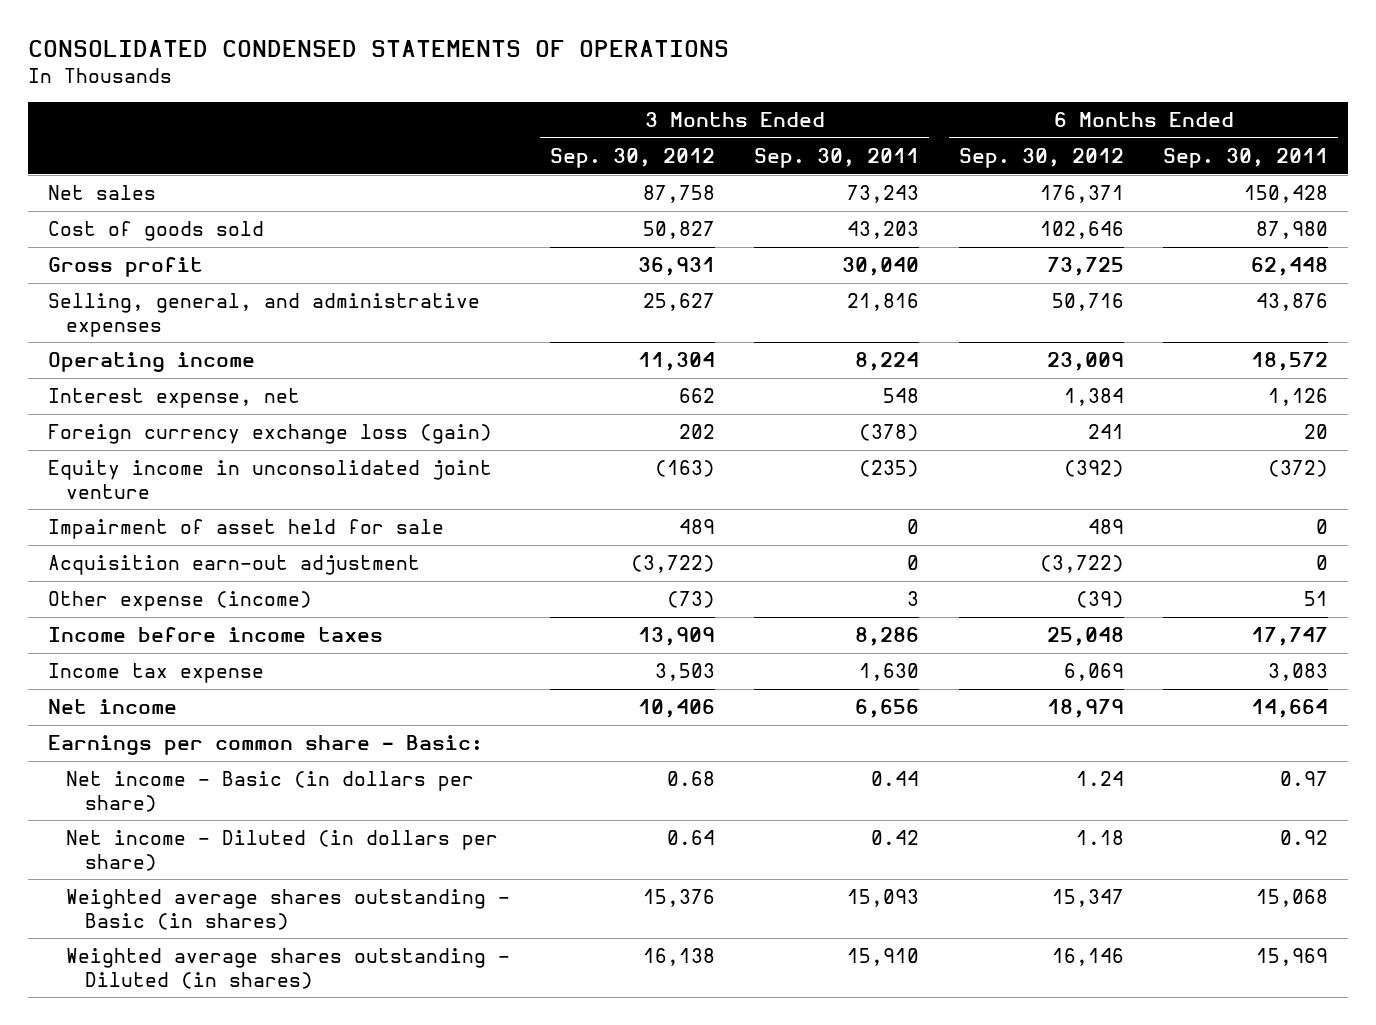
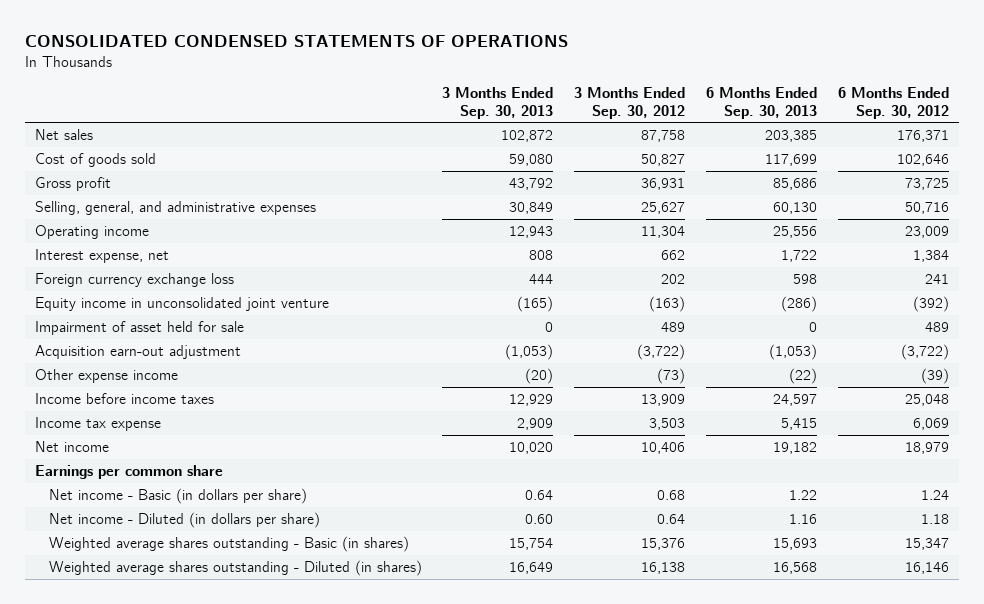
[754,147,920,168] Sep. 30, 2011 -> none
[1163,147,1329,168] Sep. 30, 2011 -> none
none -> [442,87,554,119] 3 Months Ended Sep. 30, 2013
none -> [705,87,817,119] 6 Months Ended Sep. 30, 2013
[47,424,492,445] Foreign currency exchange loss (gain) -> [35,272,235,287] Foreign currency exchange loss
[47,591,312,612] Other expense (income) -> [35,368,179,383] Other expense income
[47,735,483,756] Earnings per common share - Basic: -> [35,464,224,479] Earnings per common share

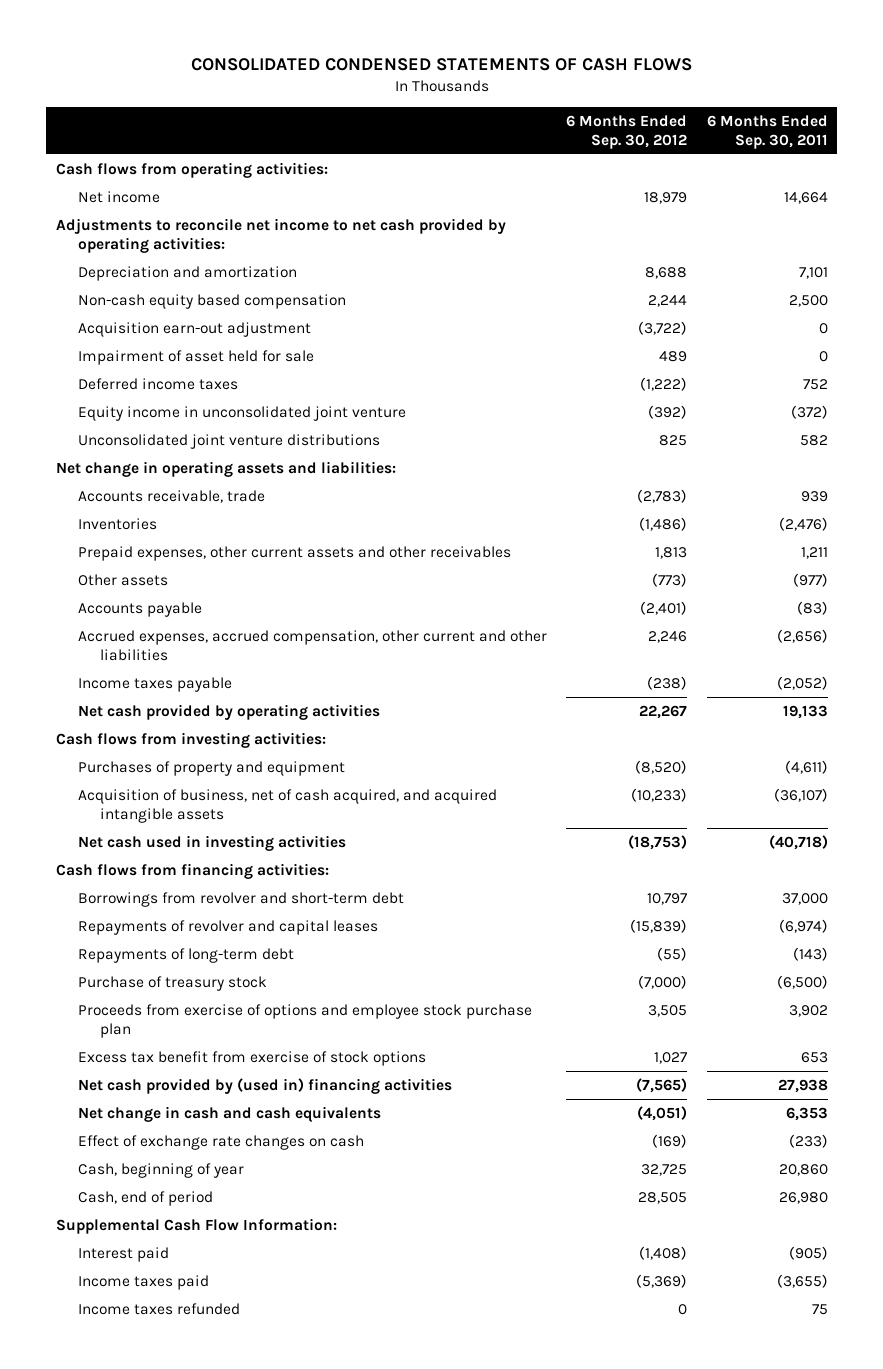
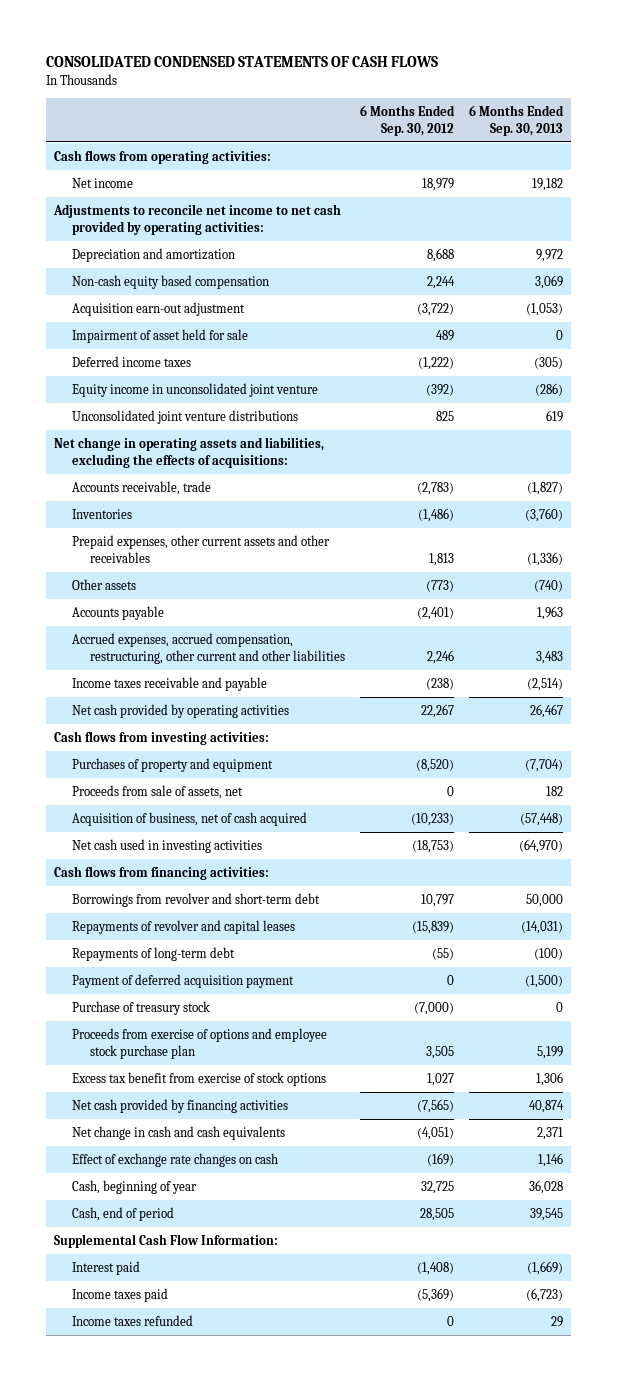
[706,114,828,150] 6 Months Ended Sep. 30, 2011 -> none
none -> [469,104,565,136] 6 Months Ended Sep. 30, 2013
[55,460,396,477] Net change in operating assets and liabilities: -> [53,436,324,469] Net change in operating assets and liabilities, excluding the effects of acquisitions:
[77,629,547,662] Accrued expenses, accrued compensation, other current and other liabilities -> [71,632,346,665] Accrued expenses, accrued compensation, restructuring, other current and other liabilities
[77,676,232,692] Income taxes payable -> [71,676,267,691] Income taxes receivable and payable
none -> [71,784,243,799] Proceeds from sale of assets, net
[77,788,497,824] Acquisition of business, net of cash acquired, and acquired intangible assets -> [71,811,307,826] Acquisition of business, net of cash acquired
none -> [71,973,294,988] Payment of deferred acquisition payment
[77,1077,452,1094] Net cash provided by (used in) financing activities -> [71,1098,288,1113] Net cash provided by financing activities

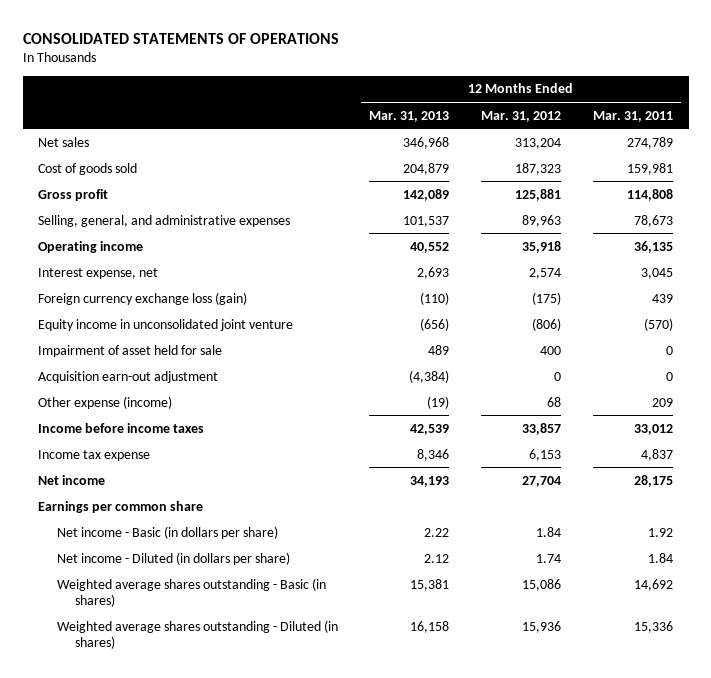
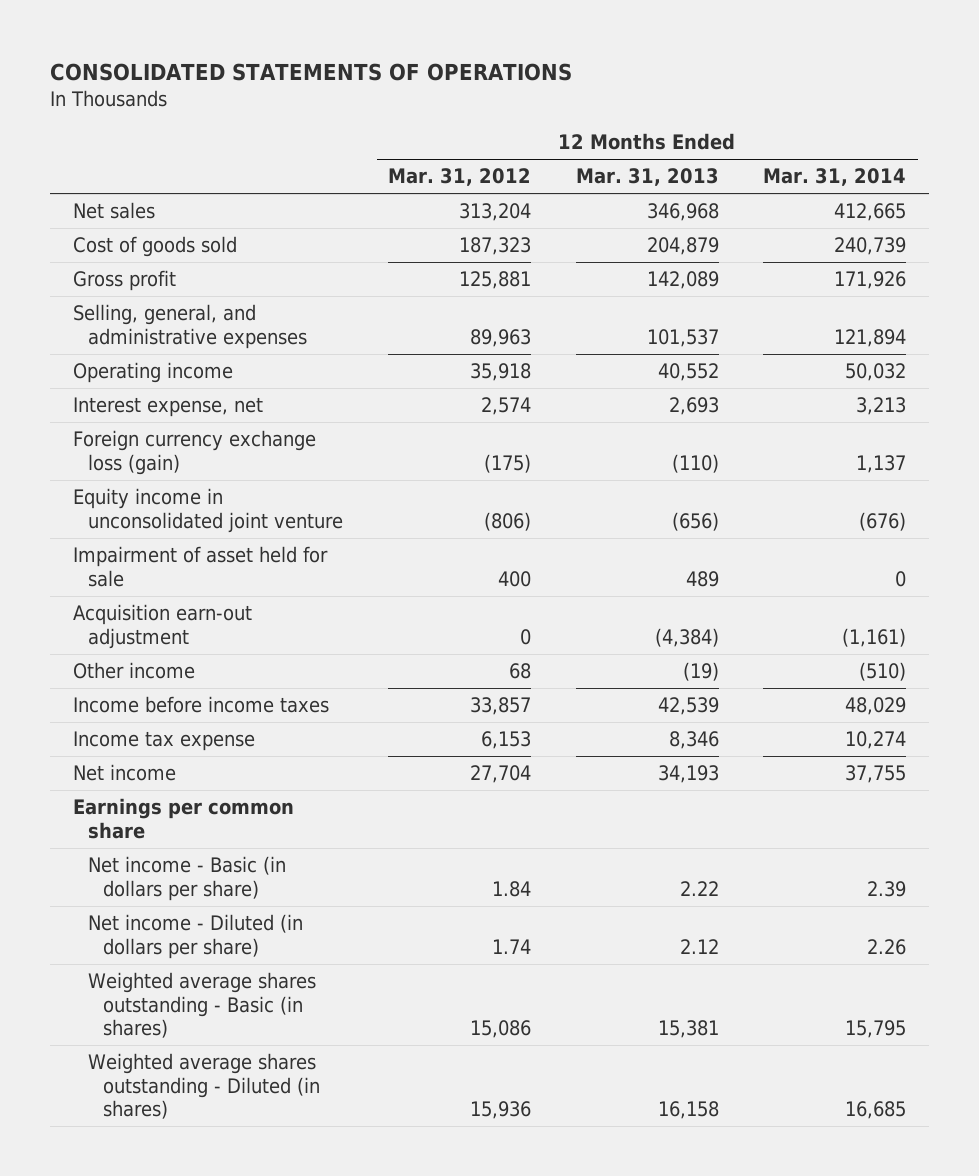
[592,110,673,122] Mar. 31, 2011 -> none
none -> [763,168,907,187] Mar. 31, 2014
[38,395,173,409] Other expense (income) -> [72,661,195,679] Other income

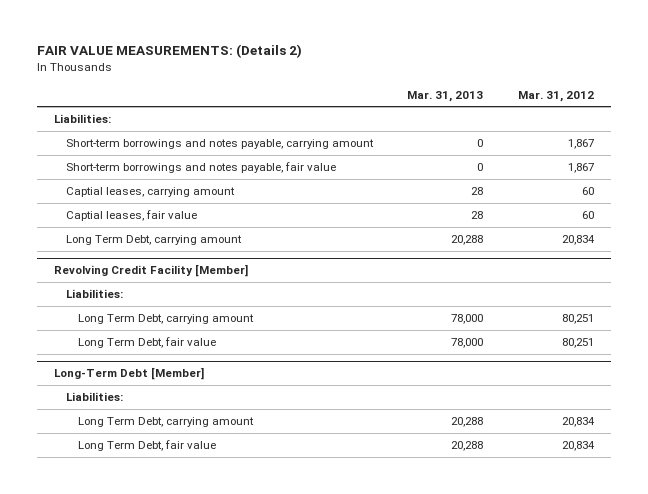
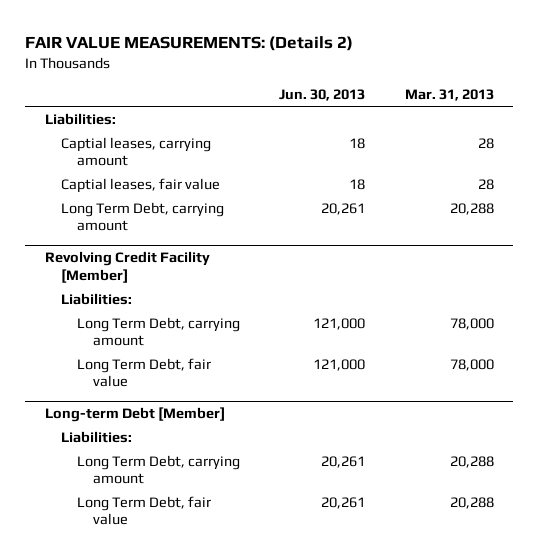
[517,90,594,102] Mar. 31, 2012 -> none
none -> [279,89,366,102] Jun. 30, 2013
[65,139,374,150] Short-term borrowings and notes payable, carrying amount -> none
[65,162,336,174] Short-term borrowings and notes payable, fair value -> none
[53,367,204,381] Long-Term Debt [Member] -> [44,407,225,423] Long-term Debt [Member]

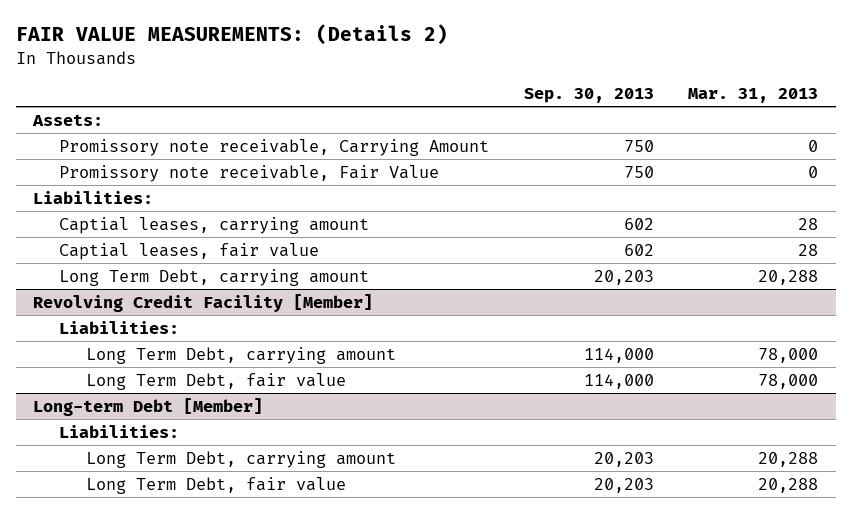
[279,89,366,102] Jun. 30, 2013 -> none
none -> [523,88,654,104] Sep. 30, 2013
none -> [31,113,103,126] Assets:
none -> [59,138,490,156] Promissory note receivable, Carrying Amount
none -> [59,164,440,182] Promissory note receivable, Fair Value

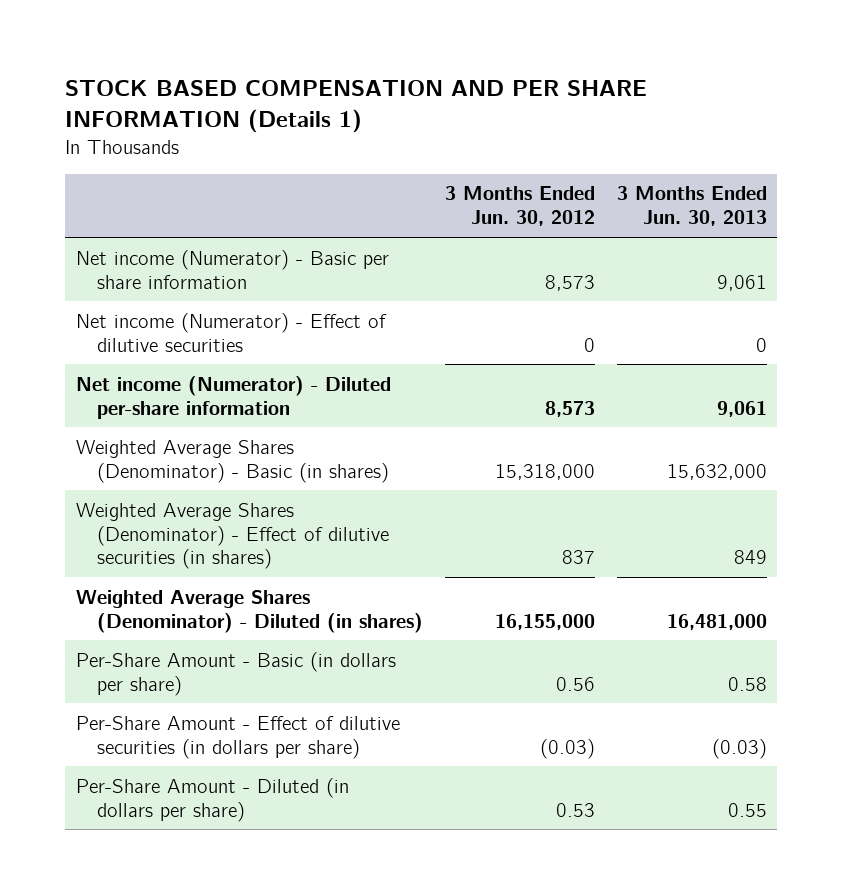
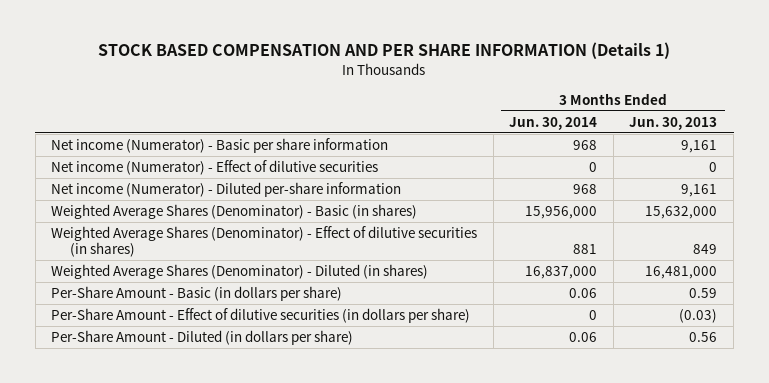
[444,186,595,227] 3 Months Ended Jun. 30, 2012 -> none
none -> [509,116,598,130] Jun. 30, 2014
[716,274,767,291] 9,061 -> [681,139,718,153] 9,161
[716,400,767,417] 9,061 -> [681,183,718,197] 9,161
[727,676,767,691] 0.58 -> [689,287,718,298] 0.59
[727,802,767,817] 0.55 -> [689,331,718,342] 0.56

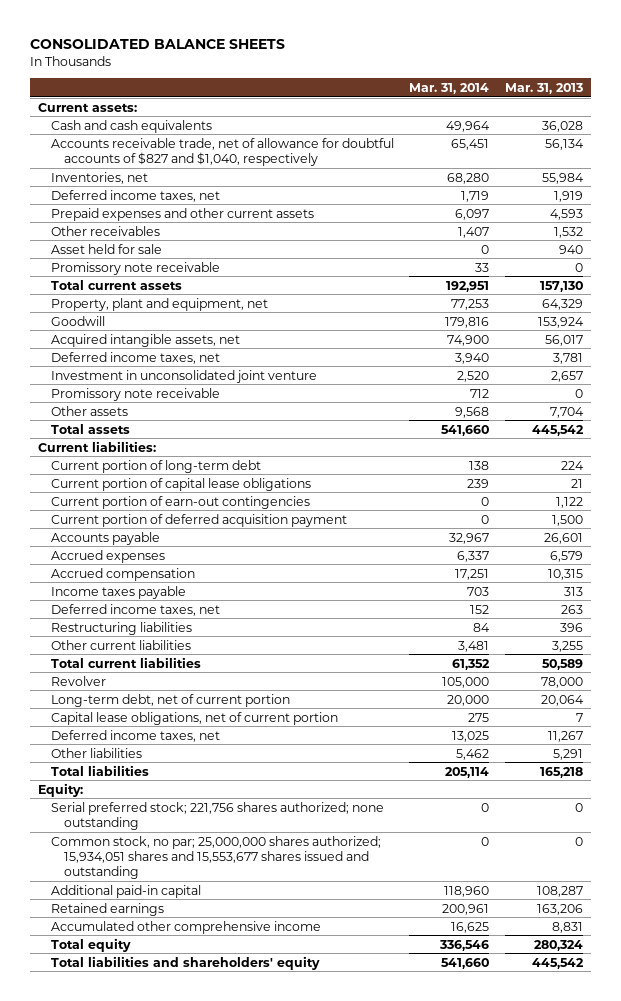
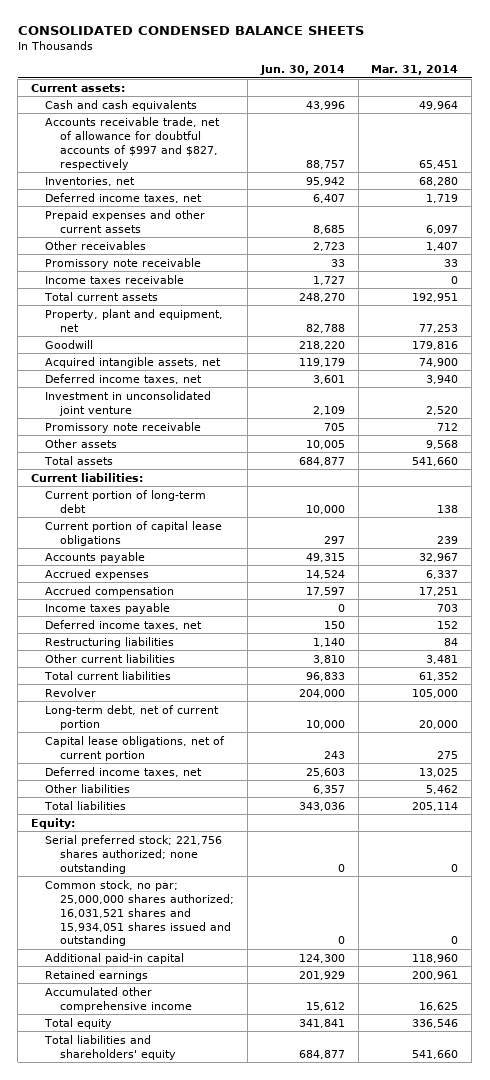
[29,39,285,50] CONSOLIDATED BALANCE SHEETS -> [17,25,364,35] CONSOLIDATED CONDENSED BALANCE SHEETS
[505,82,584,94] Mar. 31, 2013 -> none
none -> [259,65,345,76] Jun. 30, 2014
[50,137,394,166] Accounts receivable trade, net of allowance for doubtful accounts of $827 and $1,040, respectively -> [45,116,221,170] Accounts receivable trade, net of allowance for doubtful accounts of $997 and $827, respectively
[50,243,162,254] Asset held for sale -> none
none -> [45,274,185,284] Income taxes receivable
[50,495,310,509] Current portion of earn-out contingencies -> none
[50,513,347,527] Current portion of deferred acquisition payment -> none
[50,835,381,880] Common stock, no par; 25,000,000 shares authorized; 15,934,051 shares and 15,553,677 shares issued and outstanding -> [45,879,234,947] Common stock, no par; 25,000,000 shares authorized; 16,031,521 shares and 15,934,051 shares issued and outstanding

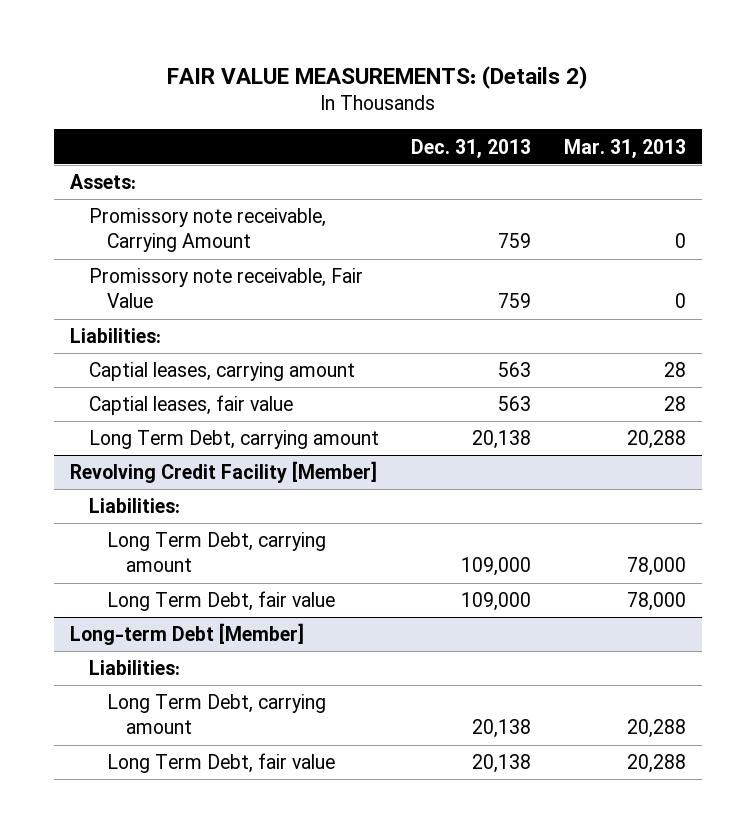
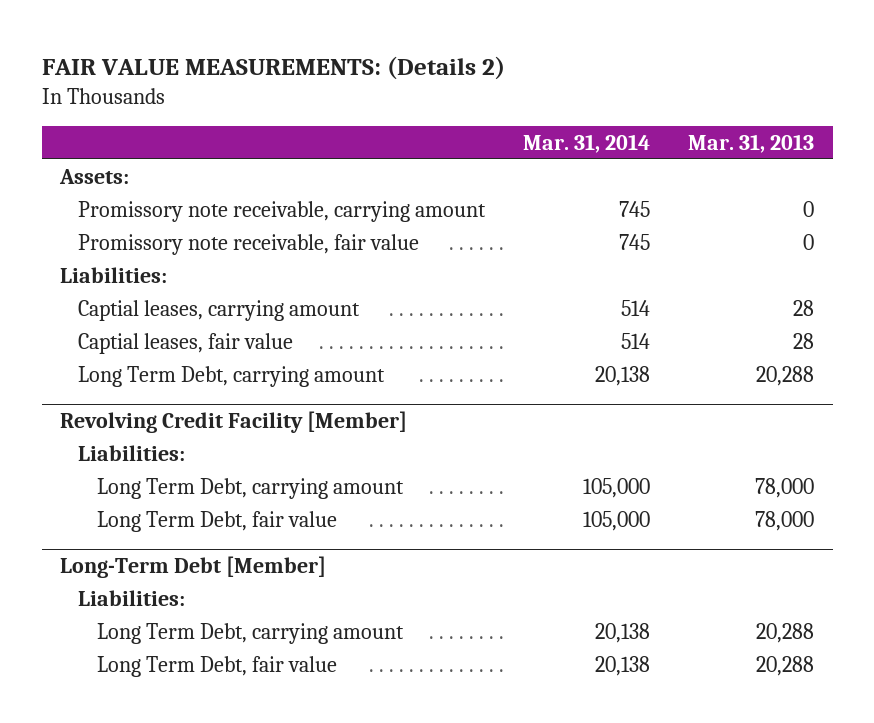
[411,138,532,158] Dec. 31, 2013 -> none
none -> [523,133,651,153] Mar. 31, 2014
[88,208,326,253] Promissory note receivable, Carrying Amount -> [78,200,487,222] Promissory note receivable, carrying amount
[88,268,363,309] Promissory note receivable, Fair Value -> [78,233,420,255] Promissory note receivable, fair value
[69,623,304,646] Long-term Debt [Member] -> [60,556,327,579] Long-Term Debt [Member]

